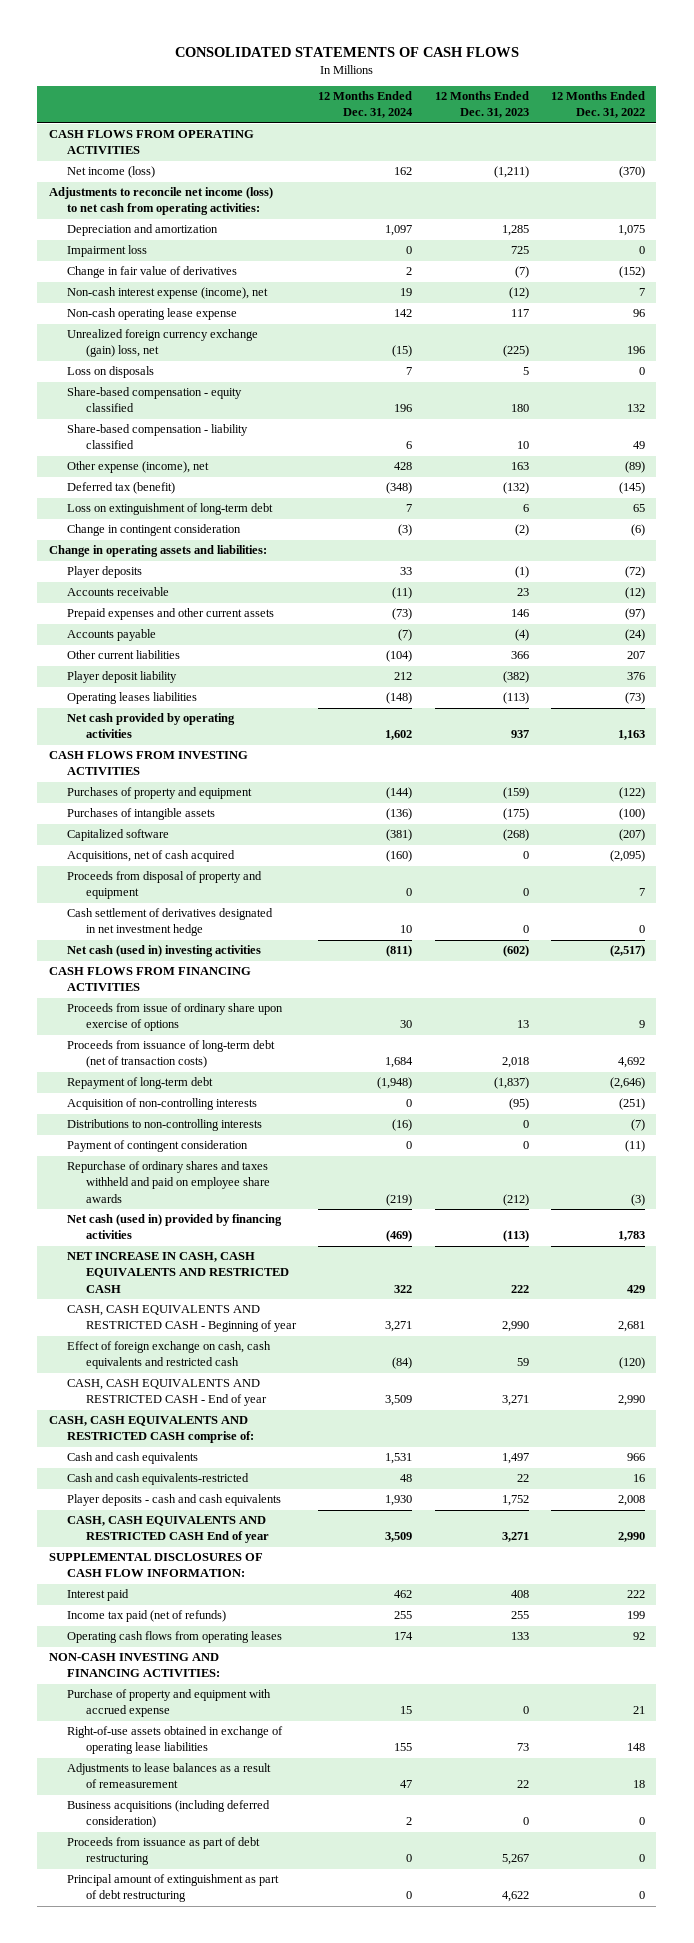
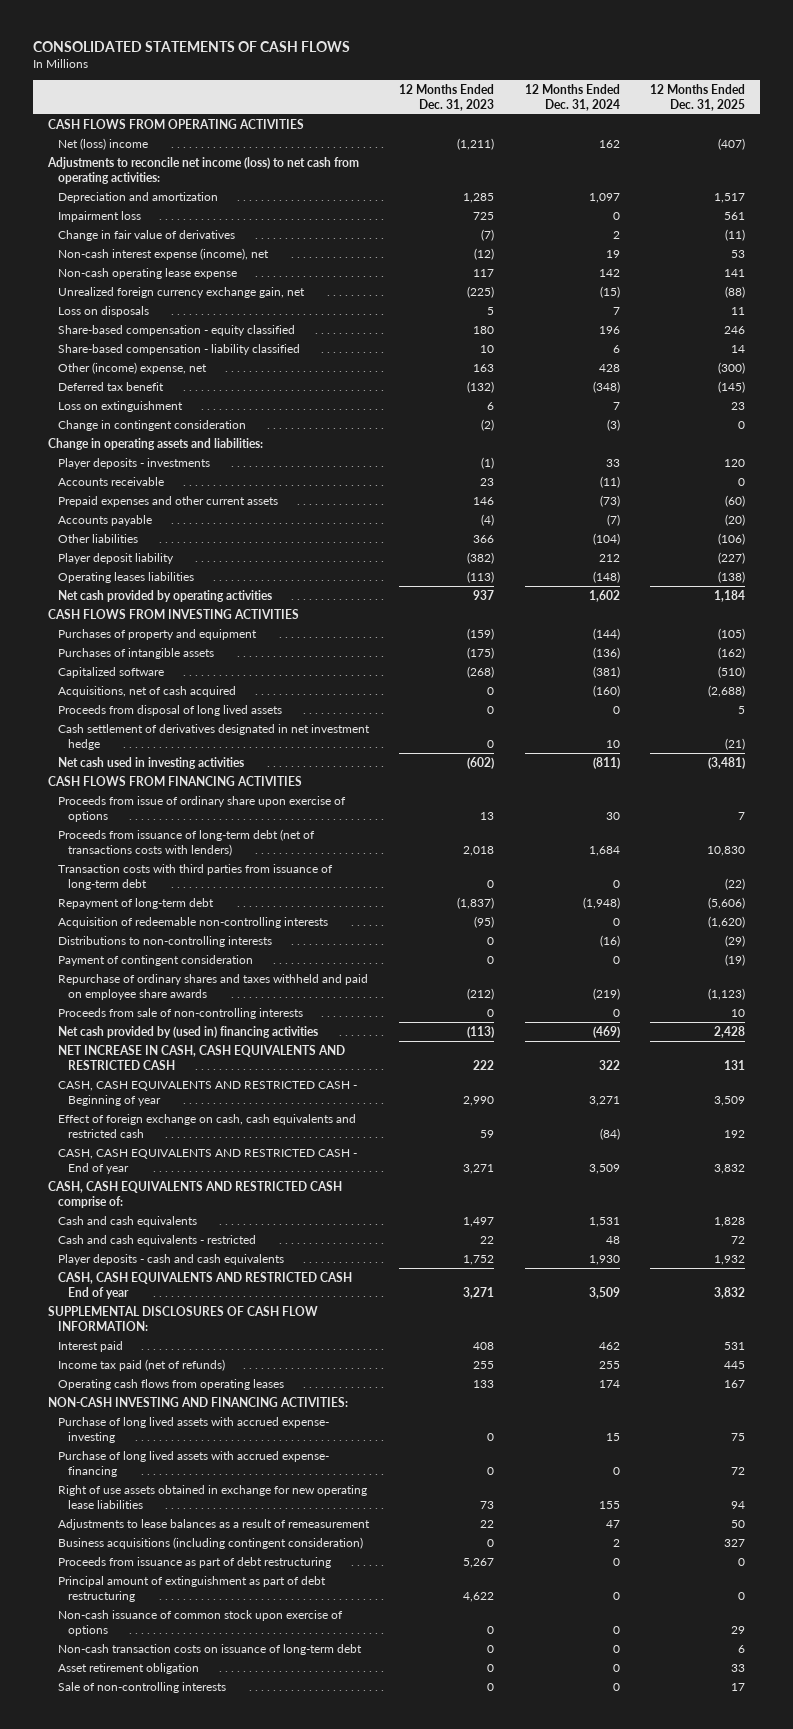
[551,91,646,119] 12 Months Ended Dec. 31, 2022 -> none
none -> [650,83,746,111] 12 Months Ended Dec. 31, 2025
[67,166,156,179] Net income (loss) -> [58,137,149,150] Net (loss) income
[67,329,259,358] Unrealized foreign currency exchange (gain) loss, net -> [58,286,306,298] Unrealized foreign currency exchange gain, net
[67,461,210,474] Other expense (income), net -> [58,361,208,374] Other (income) expense, net
[67,482,176,495] Deferred tax (benefit) -> [58,381,165,391] Deferred tax benefit
[67,503,274,516] Loss on extinguishment of long-term debt -> [58,400,184,412] Loss on extinguishment
[67,566,143,579] Player deposits -> [58,457,211,469] Player deposits - investments
[67,650,181,660] Other current liabilities -> [58,533,139,543] Other liabilities
[67,871,263,900] Proceeds from disposal of property and equipment -> [58,704,283,716] Proceeds from disposal of long lived assets
[67,945,262,958] Net cash (used in) investing activities -> [58,756,245,769] Net cash used in investing activities
[67,1040,276,1069] Proceeds from issuance of long-term debt (net of transaction costs) -> [58,828,316,856] Proceeds from issuance of long-term debt (net of transactions costs with lenders)
none -> [58,863,334,890] Transaction costs with third parties from issuance of long-term debt
[67,1098,258,1111] Acquisition of non-controlling interests -> [58,916,329,928] Acquisition of redeemable non-controlling interests
none -> [58,1007,304,1019] Proceeds from sale of non-controlling interests
[67,1214,283,1240] Net cash (used in) provided by financing activities -> [58,1025,319,1038] Net cash provided by (used in) financing activities
[67,1473,250,1486] Cash and cash equivalents-restricted -> [58,1234,257,1246] Cash and cash equivalents - restricted
[67,1689,272,1718] Purchase of property and equipment with accrued expense -> none
none -> [58,1416,330,1443] Purchase of long lived assets with accrued expense- investing
none -> [58,1450,330,1477] Purchase of long lived assets with accrued expense- financing
[67,1726,284,1755] Right-of-use assets obtained in exchange of operating lease liabilities -> [58,1484,368,1509] Right of use assets obtained in exchange for new operating lease liabilities
[67,1800,271,1829] Business acquisitions (including deferred consideration) -> [58,1536,364,1549] Business acquisitions (including contingent consideration)
none -> [58,1609,344,1636] Non-cash issuance of common stock upon exercise of options
none -> [58,1643,363,1655] Non-cash transaction costs on issuance of long-term debt
none -> [58,1662,200,1674] Asset retirement obligation
none -> [58,1681,227,1693] Sale of non-controlling interests

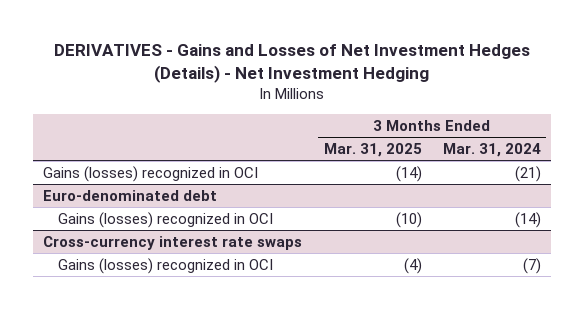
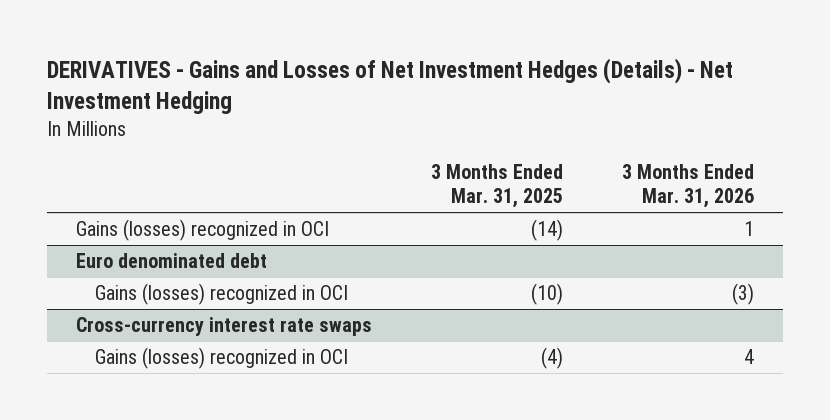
[442,143,541,158] Mar. 31, 2024 -> none
none -> [621,164,754,209] 3 Months Ended Mar. 31, 2026
[43,189,218,201] Euro-denominated debt -> [75,252,267,268] Euro denominated debt

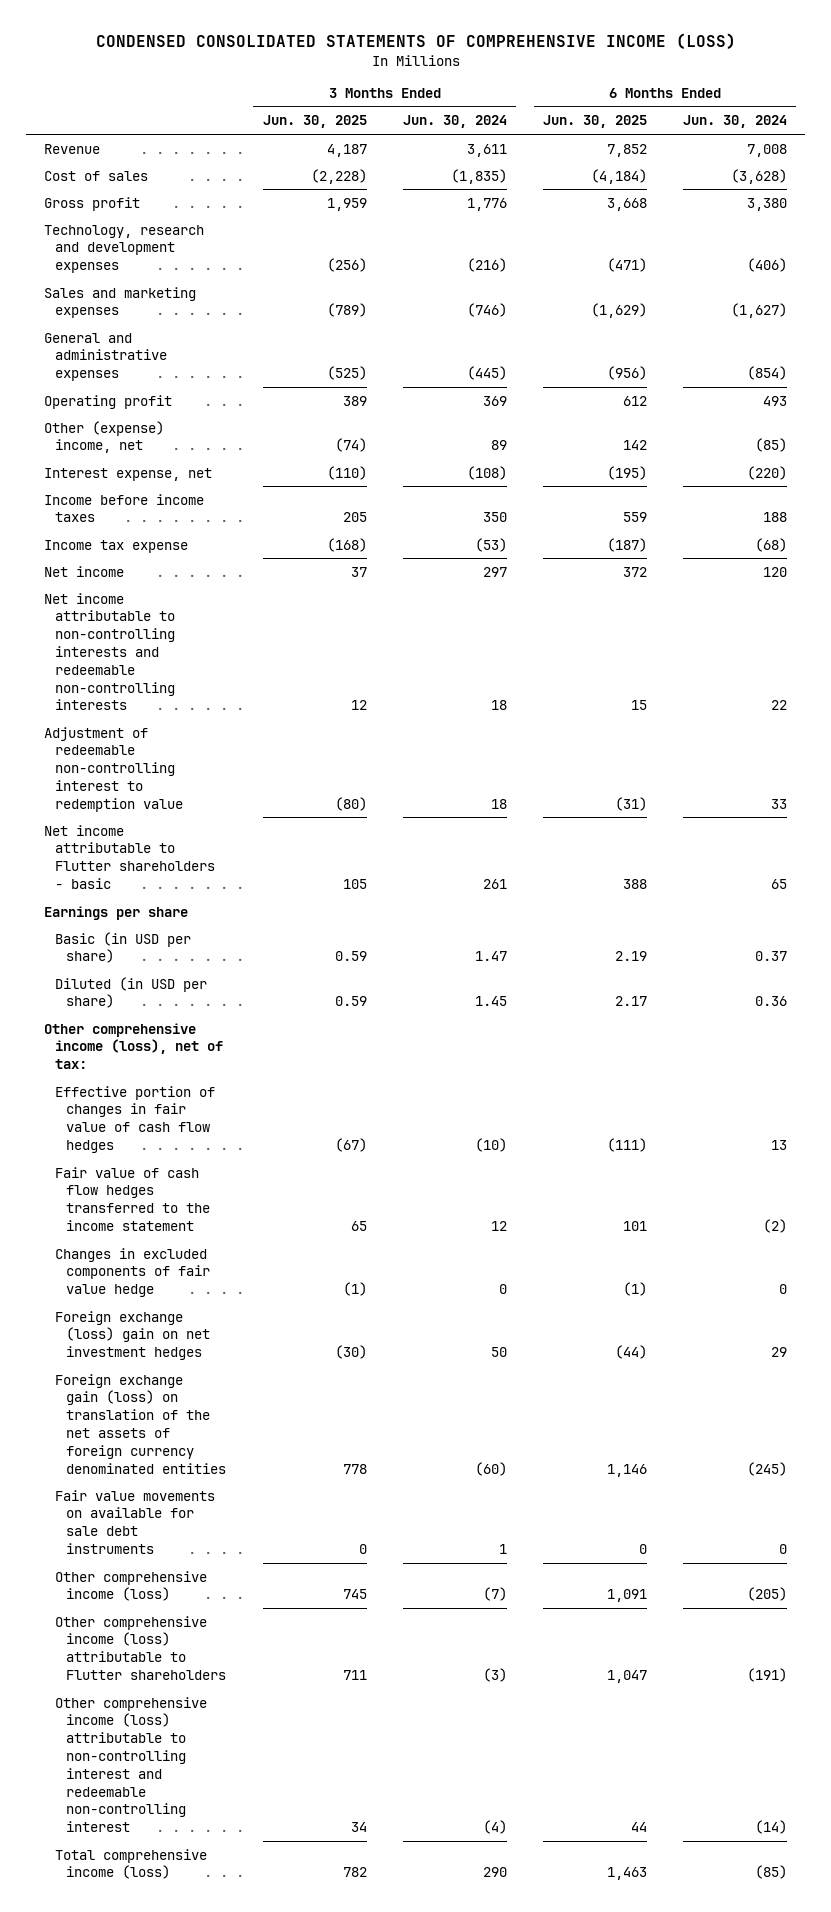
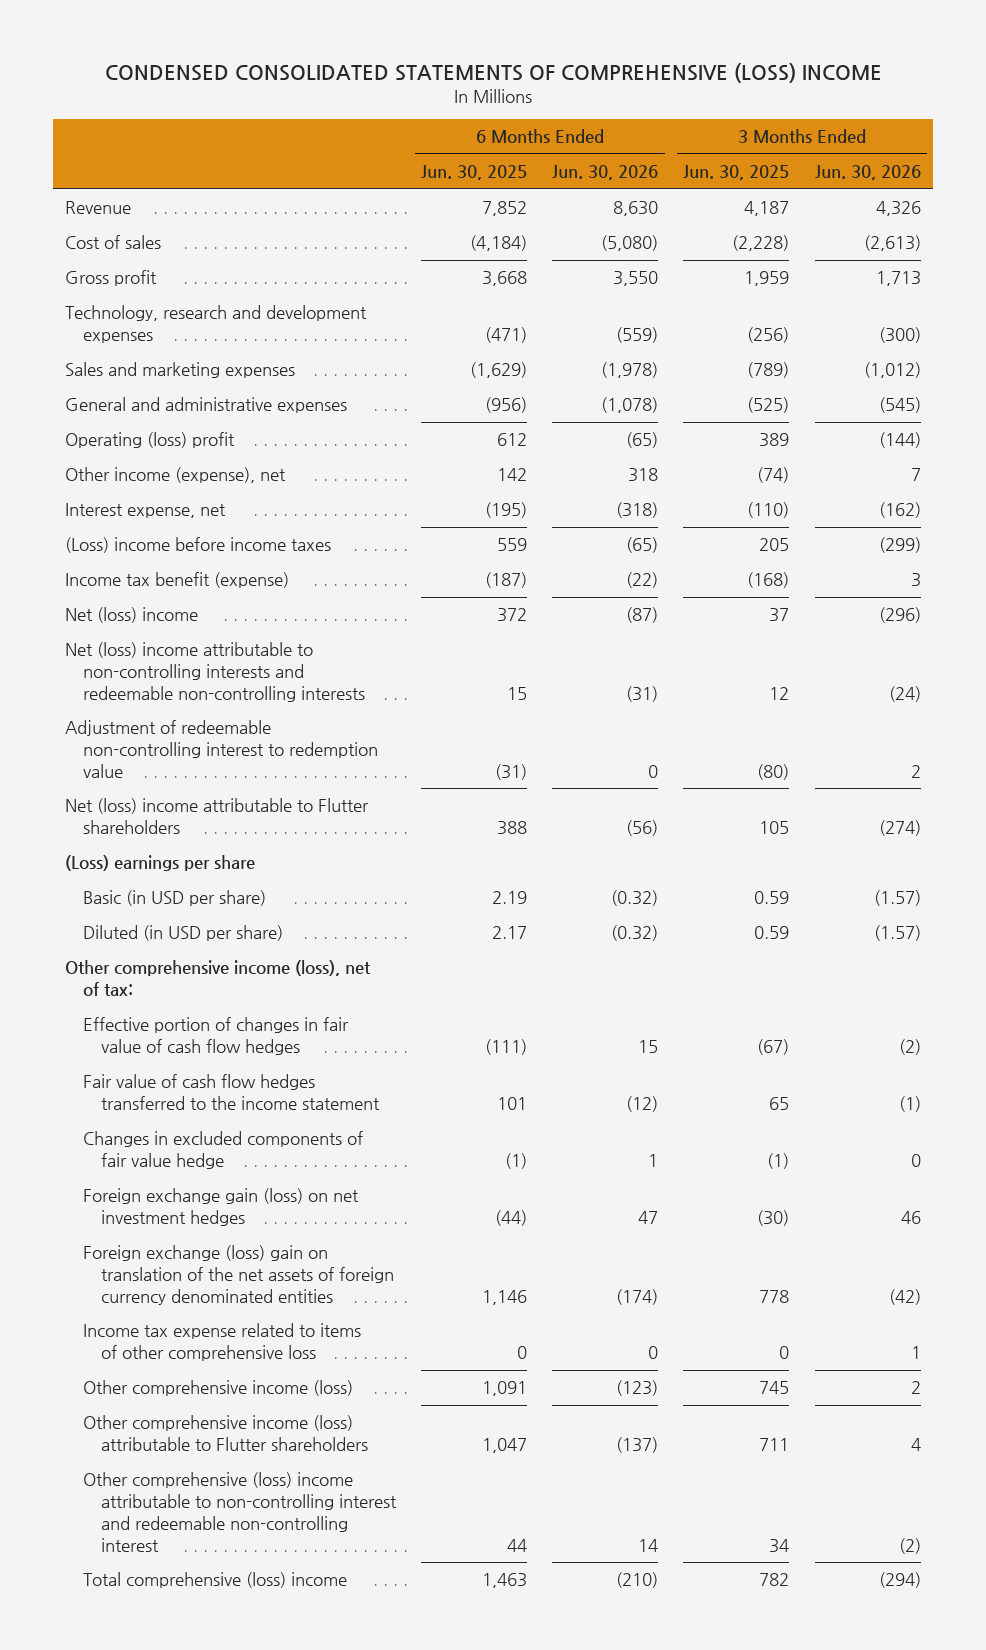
[95,33,736,50] CONDENSED CONSOLIDATED STATEMENTS OF COMPREHENSIVE INCOME (LOSS) -> [104,63,882,84] CONDENSED CONSOLIDATED STATEMENTS OF COMPREHENSIVE (LOSS) INCOME
[402,115,507,129] Jun. 30, 2024 -> none
[683,115,788,129] Jun. 30, 2024 -> none
none -> [552,165,659,181] Jun. 30, 2026
none -> [814,165,921,181] Jun. 30, 2026
[44,394,173,409] Operating profit -> [65,432,236,449] Operating (loss) profit
[44,420,165,454] Other (expense) income, net -> [65,467,287,484] Other income (expense), net
[44,493,205,523] Income before income taxes -> [65,537,332,554] (Loss) income before income taxes
[44,539,189,553] Income tax expense -> [65,572,290,589] Income tax benefit (expense)
[44,565,125,577] Net income -> [65,607,199,624] Net (loss) income
[44,592,176,711] Net income attributable to non-controlling interests and redeemable non-controlling interests -> [65,642,365,702] Net (loss) income attributable to non-controlling interests and redeemable non-controlling interests
[44,824,216,889] Net income attributable to Flutter shareholders - basic -> [65,798,370,835] Net (loss) income attributable to Flutter shareholders
[44,905,189,920] Earnings per share -> [65,855,256,872] (Loss) earnings per share
[55,1489,216,1554] Fair value movements on available for sale debt instruments -> none
[55,1310,211,1361] Foreign exchange (loss) gain on net investment hedges -> [82,1188,359,1227] Foreign exchange gain (loss) on net investment hedges
[55,1373,227,1474] Foreign exchange gain (loss) on translation of the net assets of foreign currency denominated entities -> [82,1245,394,1305] Foreign exchange (loss) gain on translation of the net assets of foreign currency denominated entities
none -> [82,1323,361,1362] Income tax expense related to items of other comprehensive loss
[55,1696,208,1833] Other comprehensive income (loss) attributable to non-controlling interest and redeemable non-controlling interest -> [82,1472,397,1552] Other comprehensive (loss) income attributable to non-controlling interest and redeemable non-controlling interest
[55,1848,208,1880] Total comprehensive income (loss) -> [82,1572,347,1589] Total comprehensive (loss) income

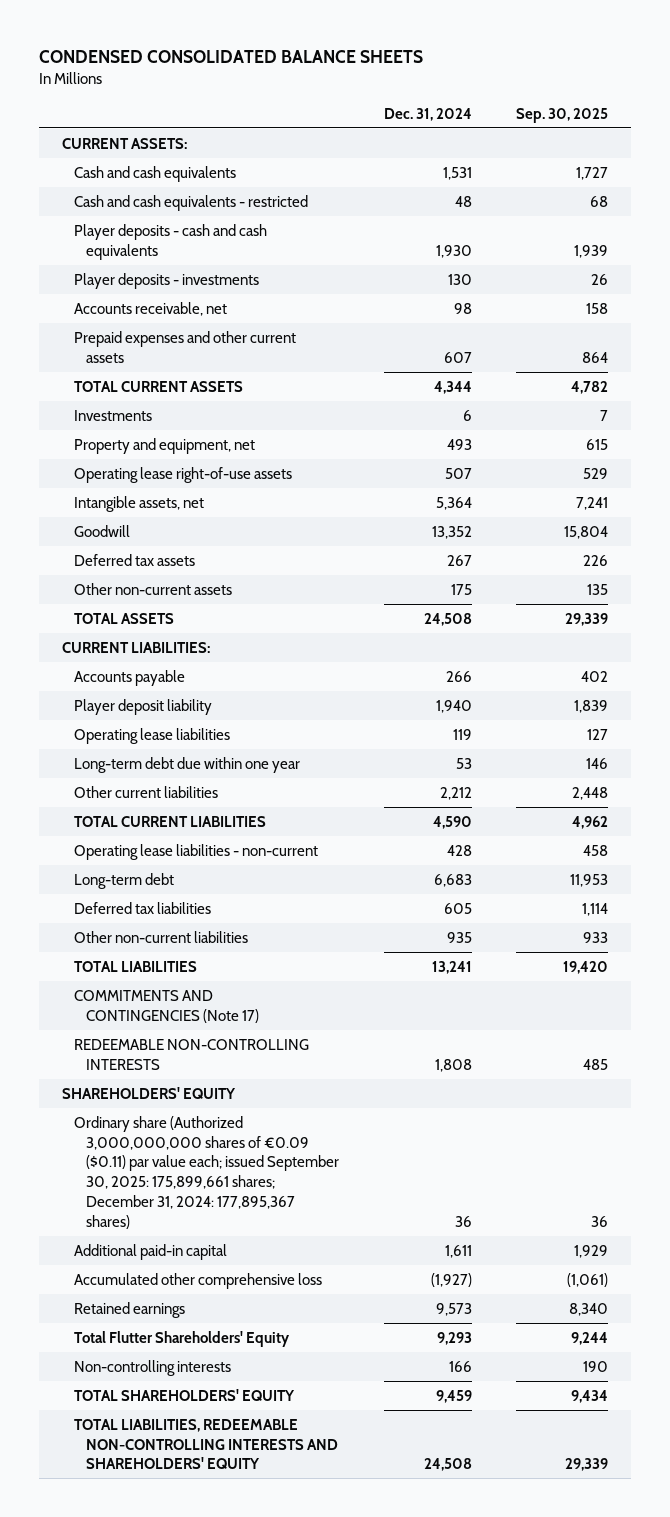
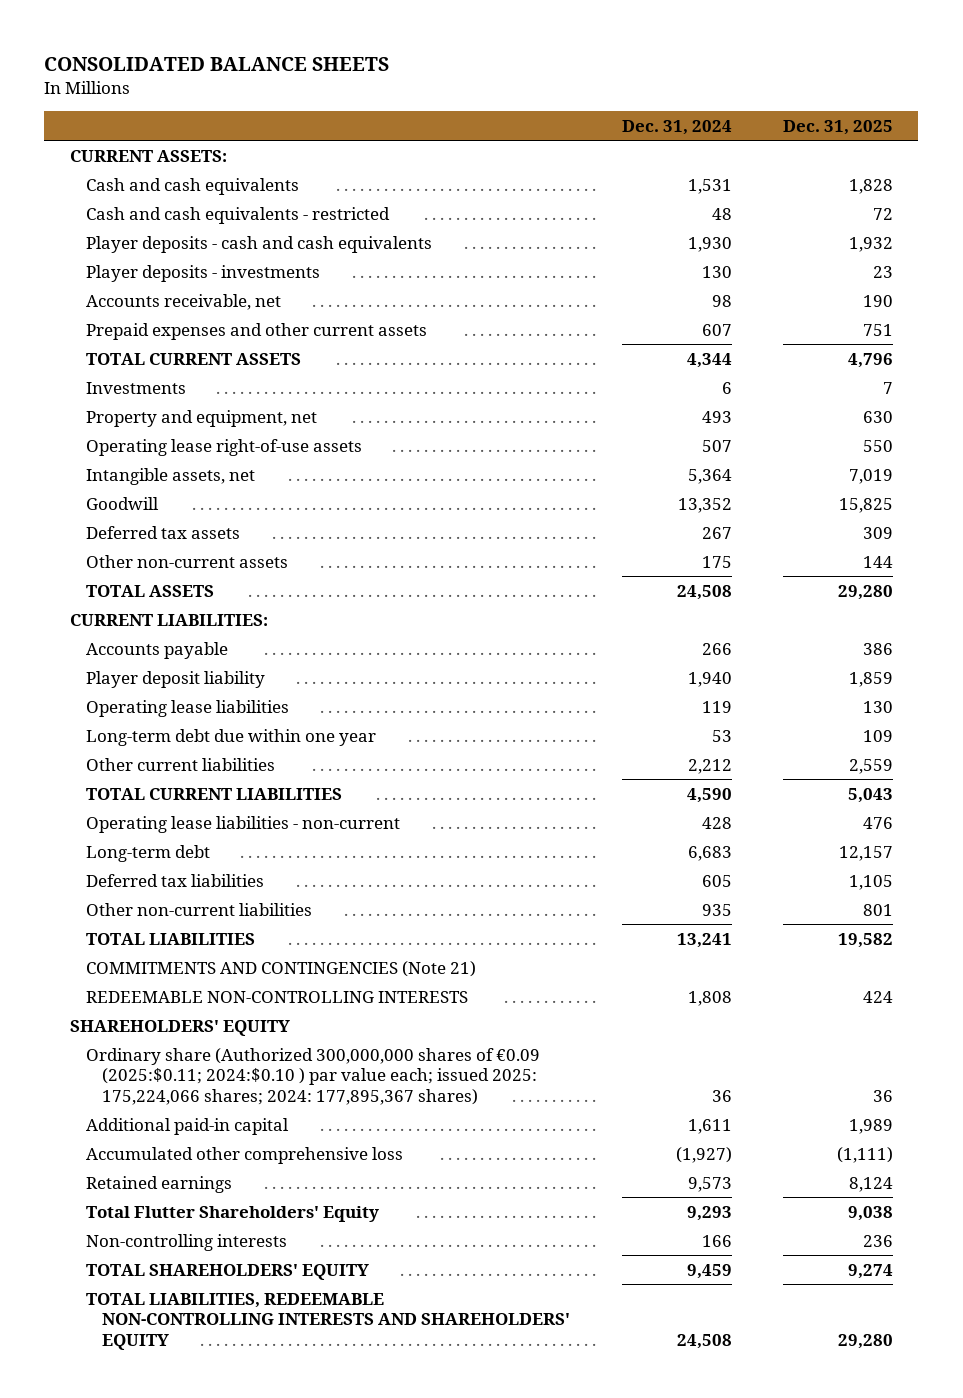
[39,50,424,64] CONDENSED CONSOLIDATED BALANCE SHEETS -> [44,57,390,72] CONSOLIDATED BALANCE SHEETS
[516,107,609,123] Sep. 30, 2025 -> none
none -> [782,120,893,136] Dec. 31, 2025
[73,989,259,1023] COMMITMENTS AND CONTINGENCIES (Note 17) -> [86,960,477,977] COMMITMENTS AND CONTINGENCIES (Note 21)
[73,1115,339,1229] Ordinary share (Authorized 3,000,000,000 shares of €0.09 ($0.11) par value each; issued September 30, 2025: 175,899,661 shares; December 31, 2024: 177,895,367 shares) -> [86,1047,541,1105] Ordinary share (Authorized 300,000,000 shares of €0.09 (2025:$0.11; 2024:$0.10 ) par value each; issued 2025: 175,224,066 shares; 2024: 177,895,367 shares)

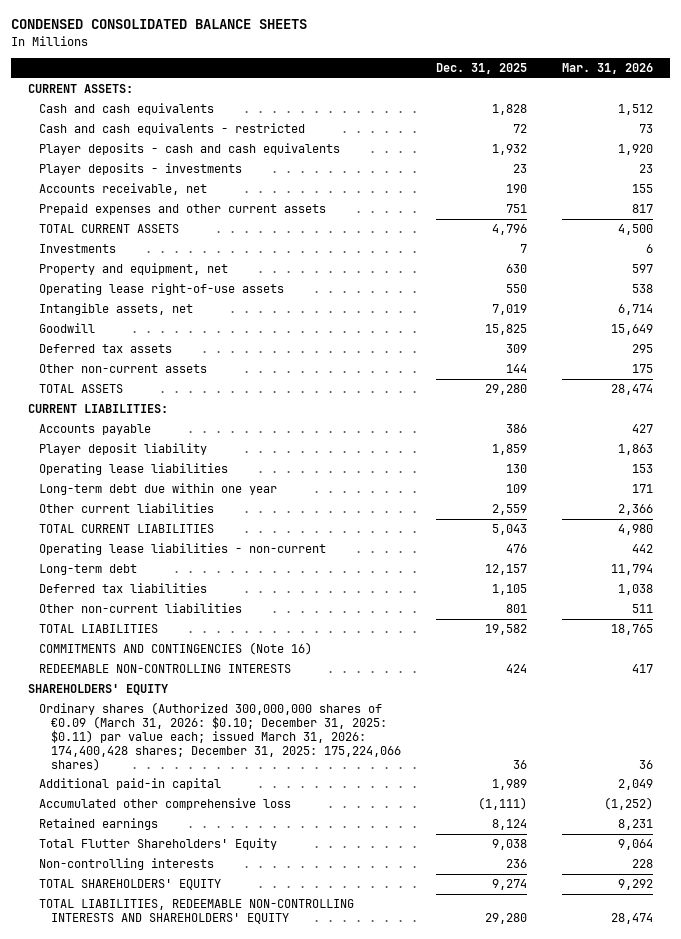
[44,57,390,72] CONSOLIDATED BALANCE SHEETS -> [10,19,307,30] CONDENSED CONSOLIDATED BALANCE SHEETS
[621,120,732,136] Dec. 31, 2024 -> none
none -> [561,63,653,75] Mar. 31, 2026
[86,960,477,977] COMMITMENTS AND CONTINGENCIES (Note 21) -> [39,642,313,656] COMMITMENTS AND CONTINGENCIES (Note 16)
[86,1047,541,1105] Ordinary share (Authorized 300,000,000 shares of €0.09 (2025:$0.11; 2024:$0.10 ) par value each; issued 2025: 175,224,066 shares; 2024: 177,895,367 shares) -> [39,702,401,771] Ordinary shares (Authorized 300,000,000 shares of €0.09 (March 31, 2026: $0.10; December 31, 2025: $0.11) par value each; issued March 31, 2026: 174,400,428 shares; December 31, 2025: 175,224,066 shares)

